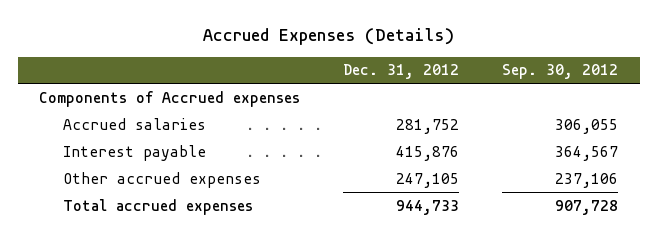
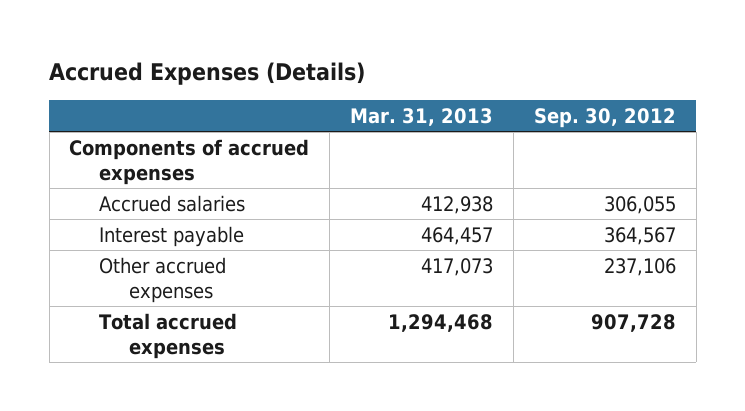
[343,64,460,80] Dec. 31, 2012 -> none
none -> [350,107,494,126] Mar. 31, 2013
[39,90,301,107] Components of Accrued expenses -> [69,138,310,186] Components of accrued expenses

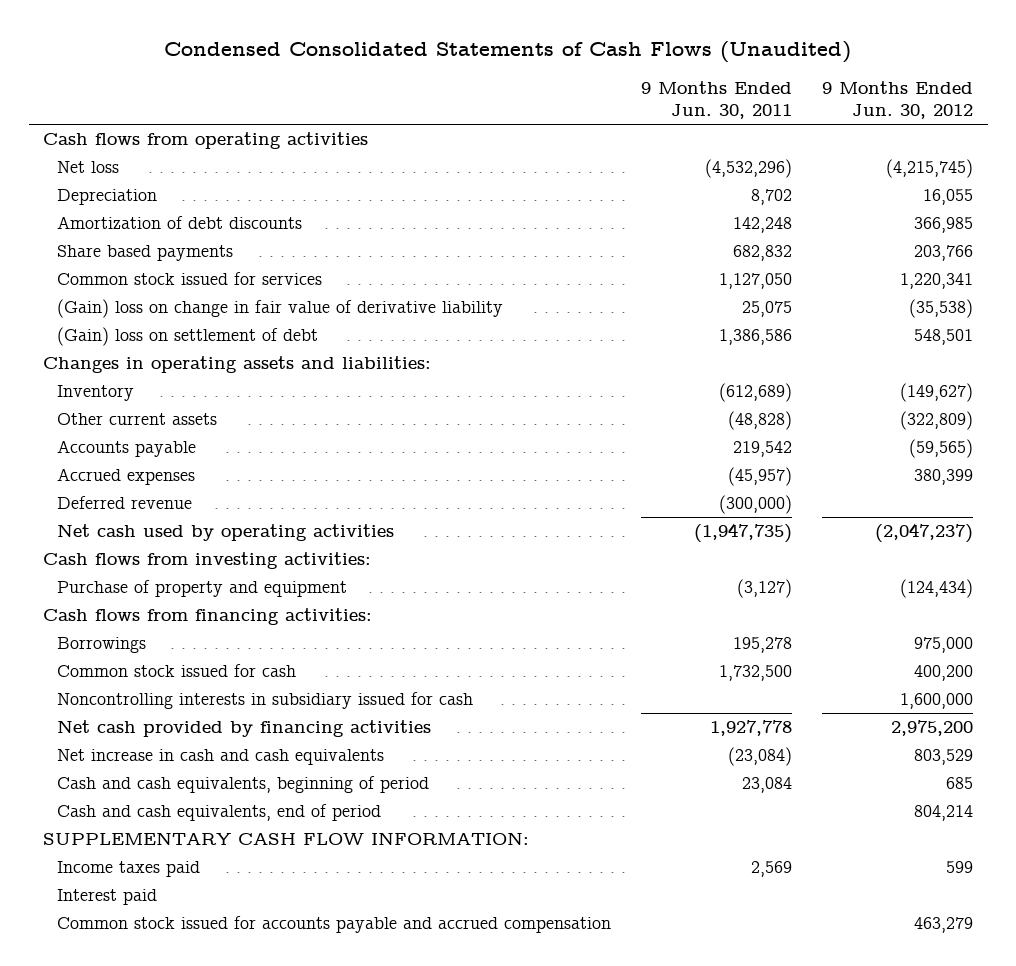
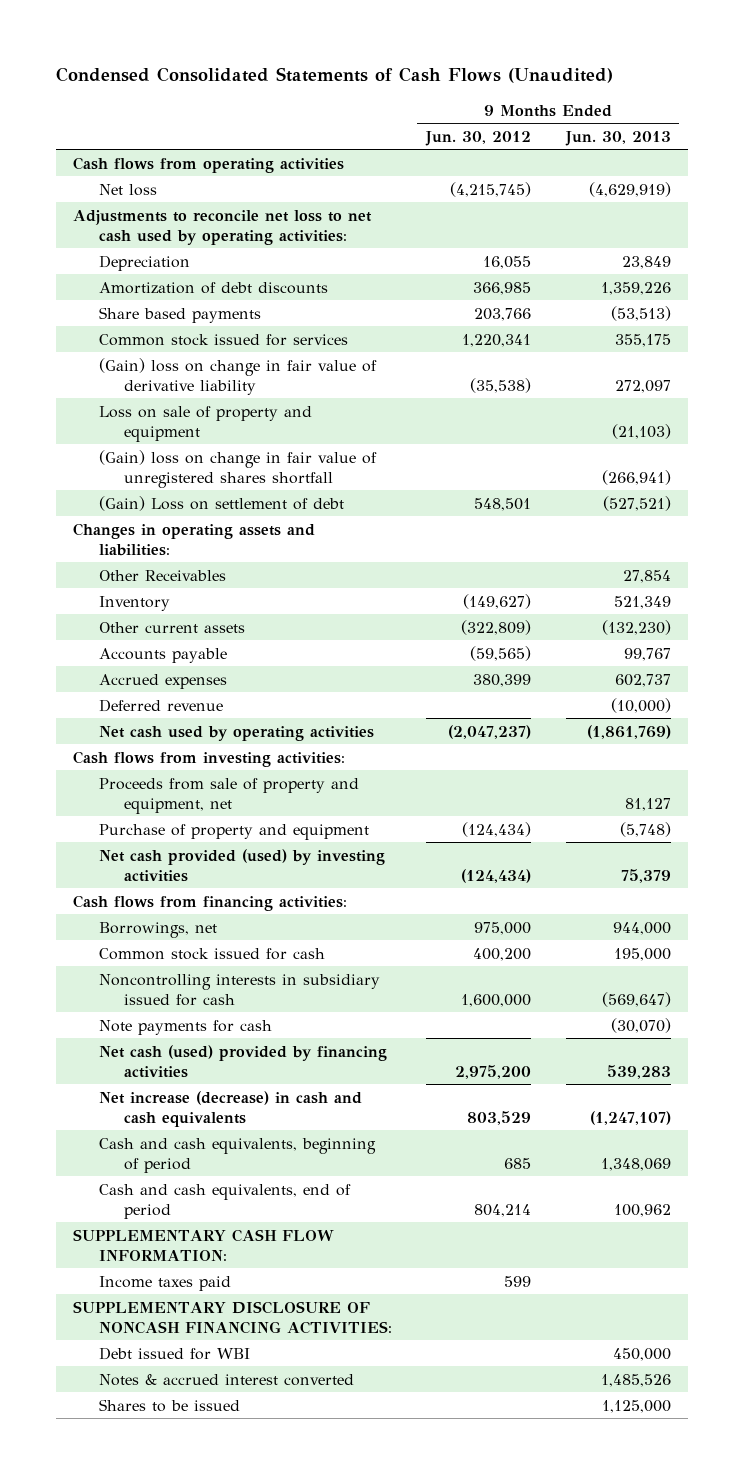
[640,81,792,120] 9 Months Ended Jun. 30, 2011 -> none
none -> [564,130,671,146] Jun. 30, 2013
none -> [73,209,373,245] Adjustments to reconcile net loss to net cash used by operating activities:
none -> [98,405,312,442] Loss on sale of property and equipment
none -> [98,449,377,488] (Gain) loss on change in fair value of unregistered shares shortfall
[57,327,319,347] (Gain) loss on settlement of debt -> [98,495,344,511] (Gain) Loss on settlement of debt
none -> [98,569,226,581] Other Receivables
none -> [98,777,359,814] Proceeds from sale of property and equipment, net
none -> [98,848,385,882] Net cash provided (used) by investing activities
[57,637,147,654] Borrowings -> [98,921,217,938] Borrowings, net
none -> [98,1019,272,1035] Note payments for cash
[57,720,432,738] Net cash provided by financing activities -> [98,1044,387,1078] Net cash (used) provided by financing activities
[57,749,385,766] Net increase in cash and cash equivalents -> [98,1090,362,1127] Net increase (decrease) in cash and cash equivalents
[57,889,158,906] Interest paid -> none
[57,916,612,934] Common stock issued for accounts payable and accrued compensation -> none
none -> [73,1300,392,1334] SUPPLEMENTARY DISCLOSURE OF NONCASH FINANCING ACTIVITIES:
none -> [98,1346,250,1360] Debt issued for WBI
none -> [98,1373,354,1386] Notes & accrued interest converted
none -> [98,1398,240,1412] Shares to be issued

